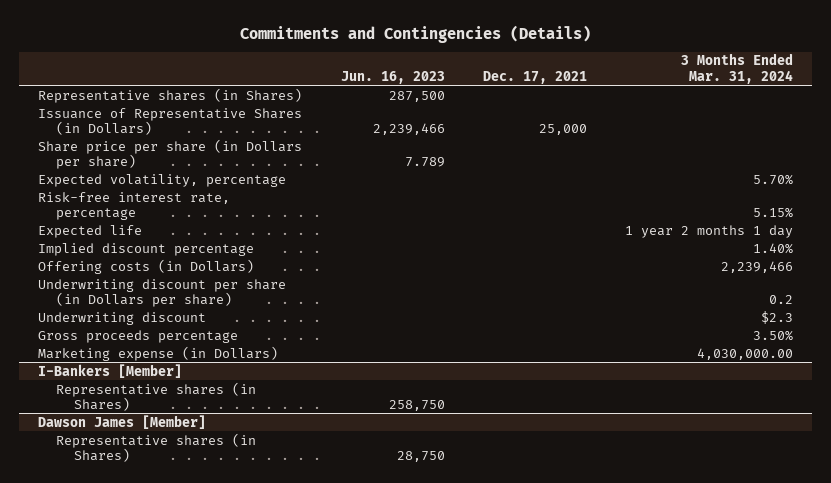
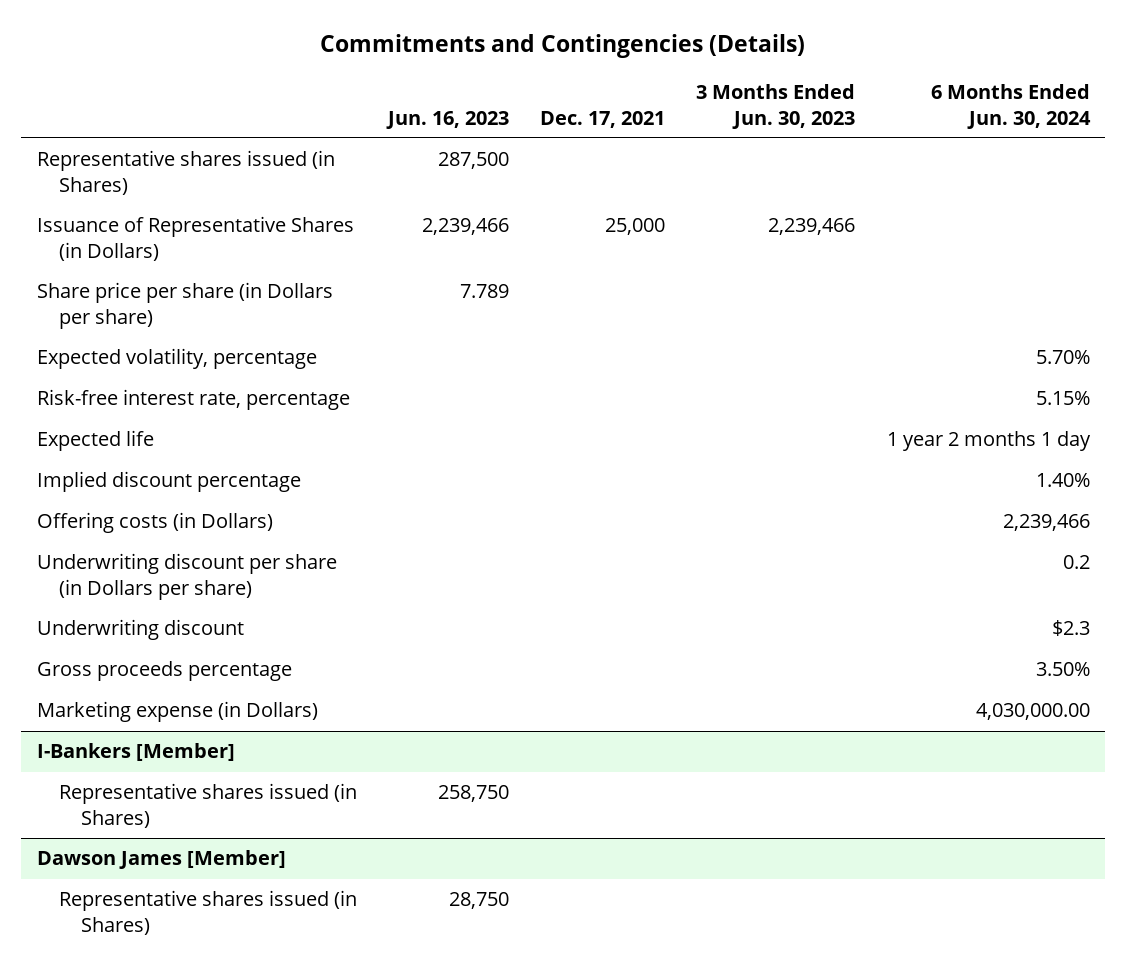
[681,53,794,84] 3 Months Ended Mar. 31, 2024 -> none
none -> [696,84,856,129] 3 Months Ended Jun. 30, 2023
none -> [930,84,1091,129] 6 Months Ended Jun. 30, 2024
[38,87,303,103] Representative shares (in Shares) -> [36,150,335,195] Representative shares issued (in Shares)
[55,381,256,411] Representative shares (in Shares) -> [58,783,357,828] Representative shares issued (in Shares)
[55,432,256,462] Representative shares (in Shares) -> [58,890,357,935] Representative shares issued (in Shares)

